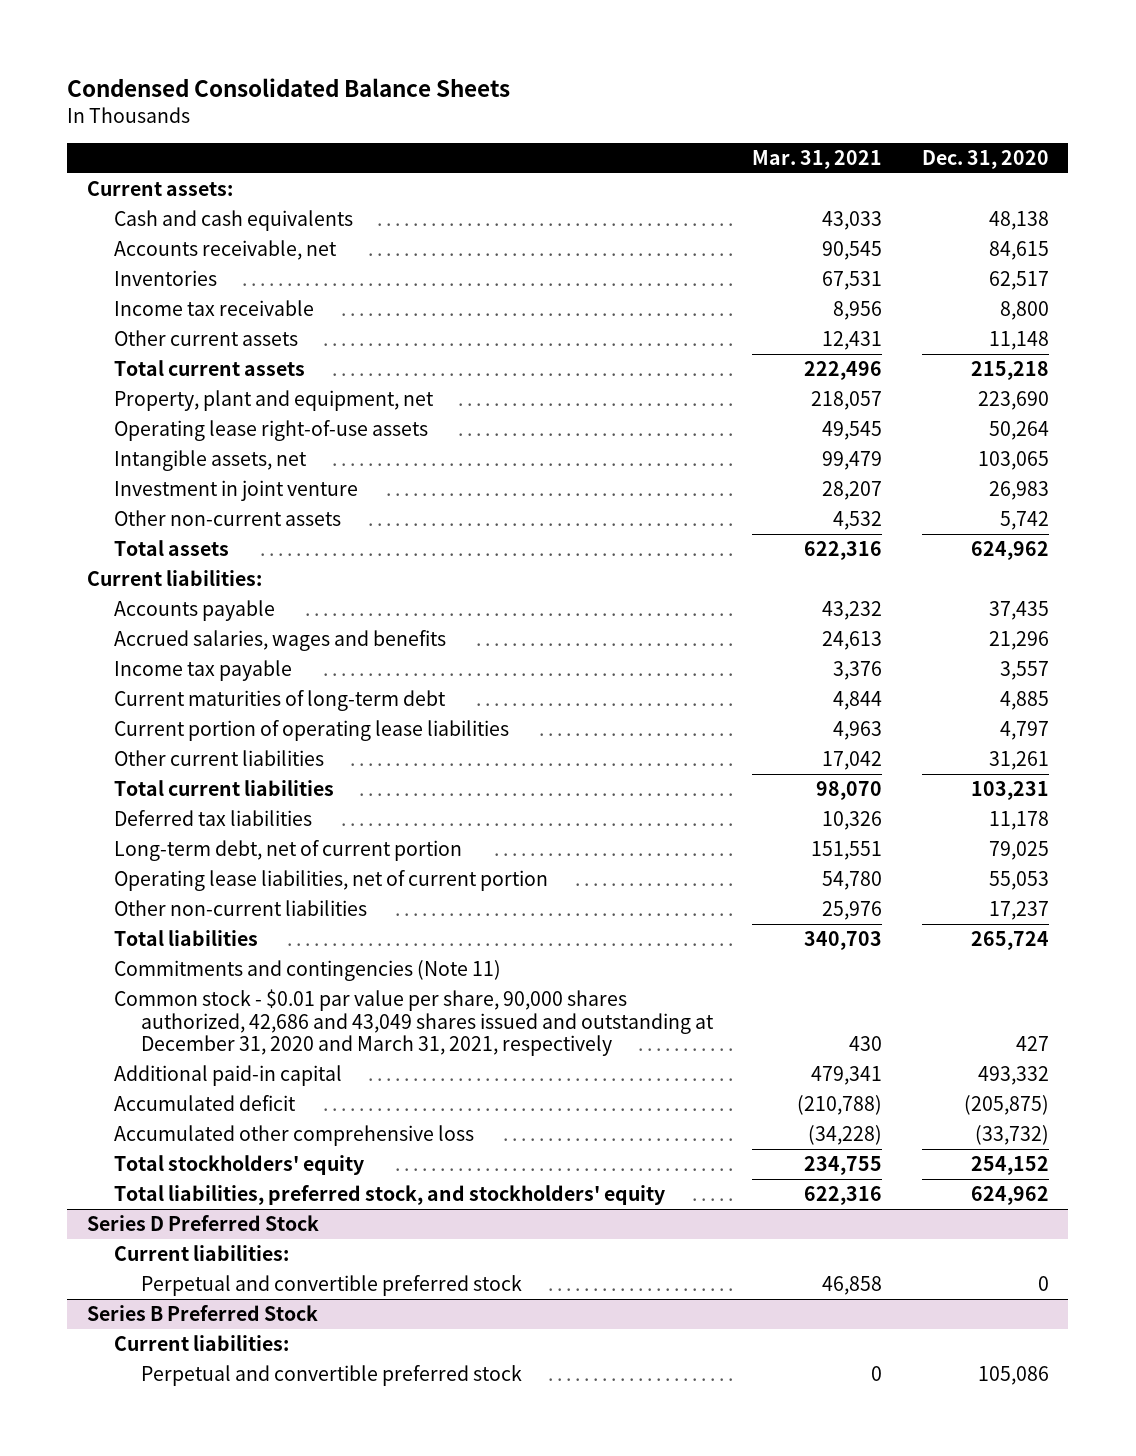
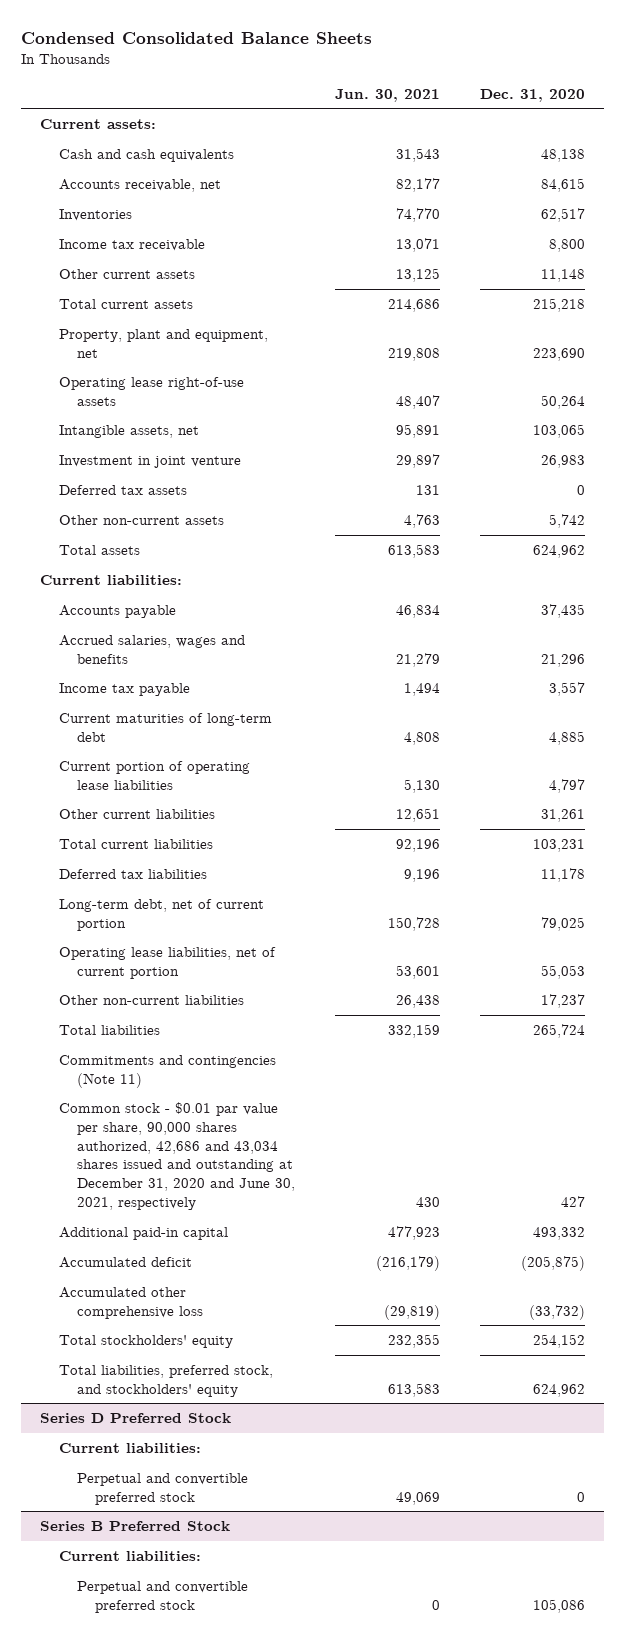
[752,149,883,169] Mar. 31, 2021 -> none
none -> [334,88,440,102] Jun. 30, 2021
none -> [58,484,187,495] Deferred tax assets
[113,989,715,1057] Common stock - $0.01 par value per share, 90,000 shares authorized, 42,686 and 43,049 shares issued and outstanding at December 31, 2020 and March 31, 2021, respectively -> [58,1101,295,1211] Common stock - $0.01 par value per share, 90,000 shares authorized, 42,686 and 43,034 shares issued and outstanding at December 31, 2020 and June 30, 2021, respectively

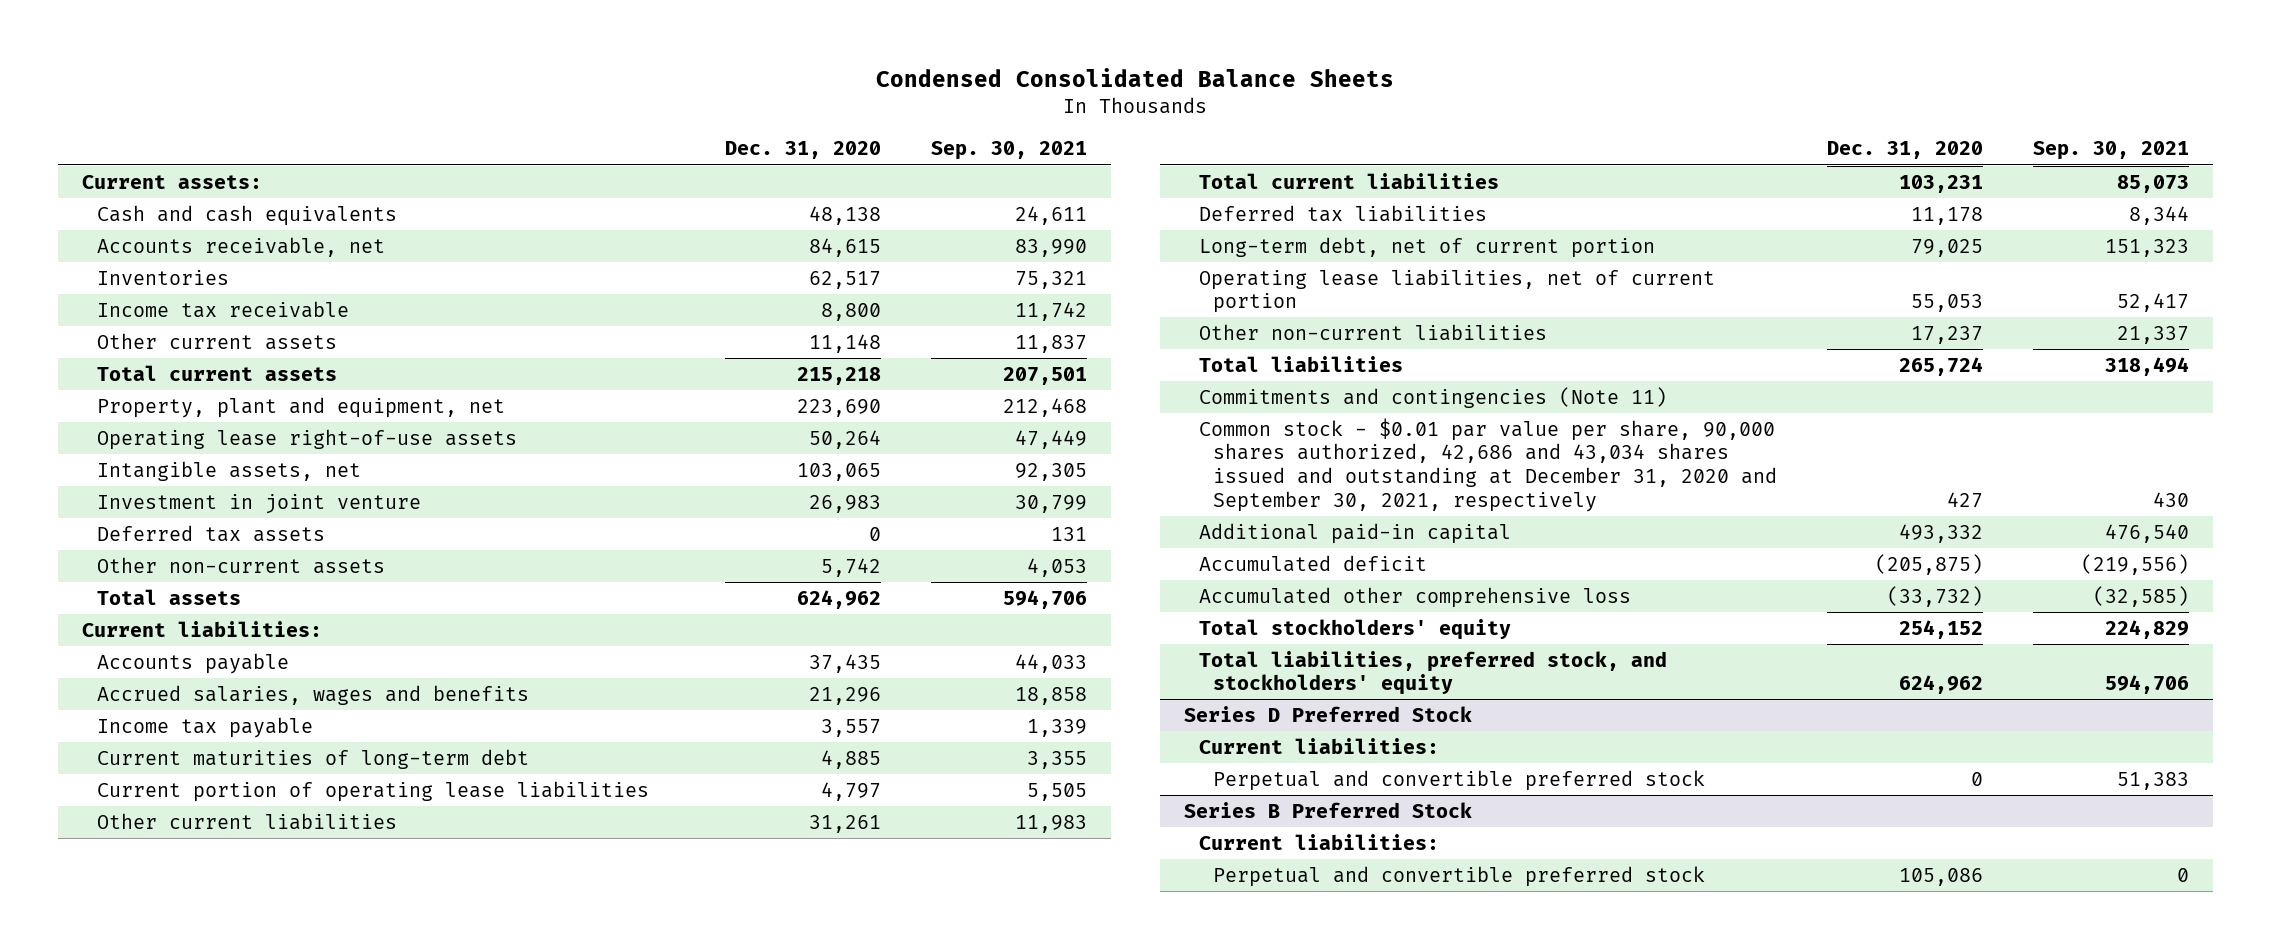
[334,88,440,102] Jun. 30, 2021 -> none
none -> [930,141,1087,161] Sep. 30, 2021
[58,1101,295,1211] Common stock - $0.01 par value per share, 90,000 shares authorized, 42,686 and 43,034 shares issued and outstanding at December 31, 2020 and June 30, 2021, respectively -> [1198,417,1778,512] Common stock - $0.01 par value per share, 90,000 shares authorized, 42,686 and 43,034 shares issued and outstanding at December 31, 2020 and September 30, 2021, respectively

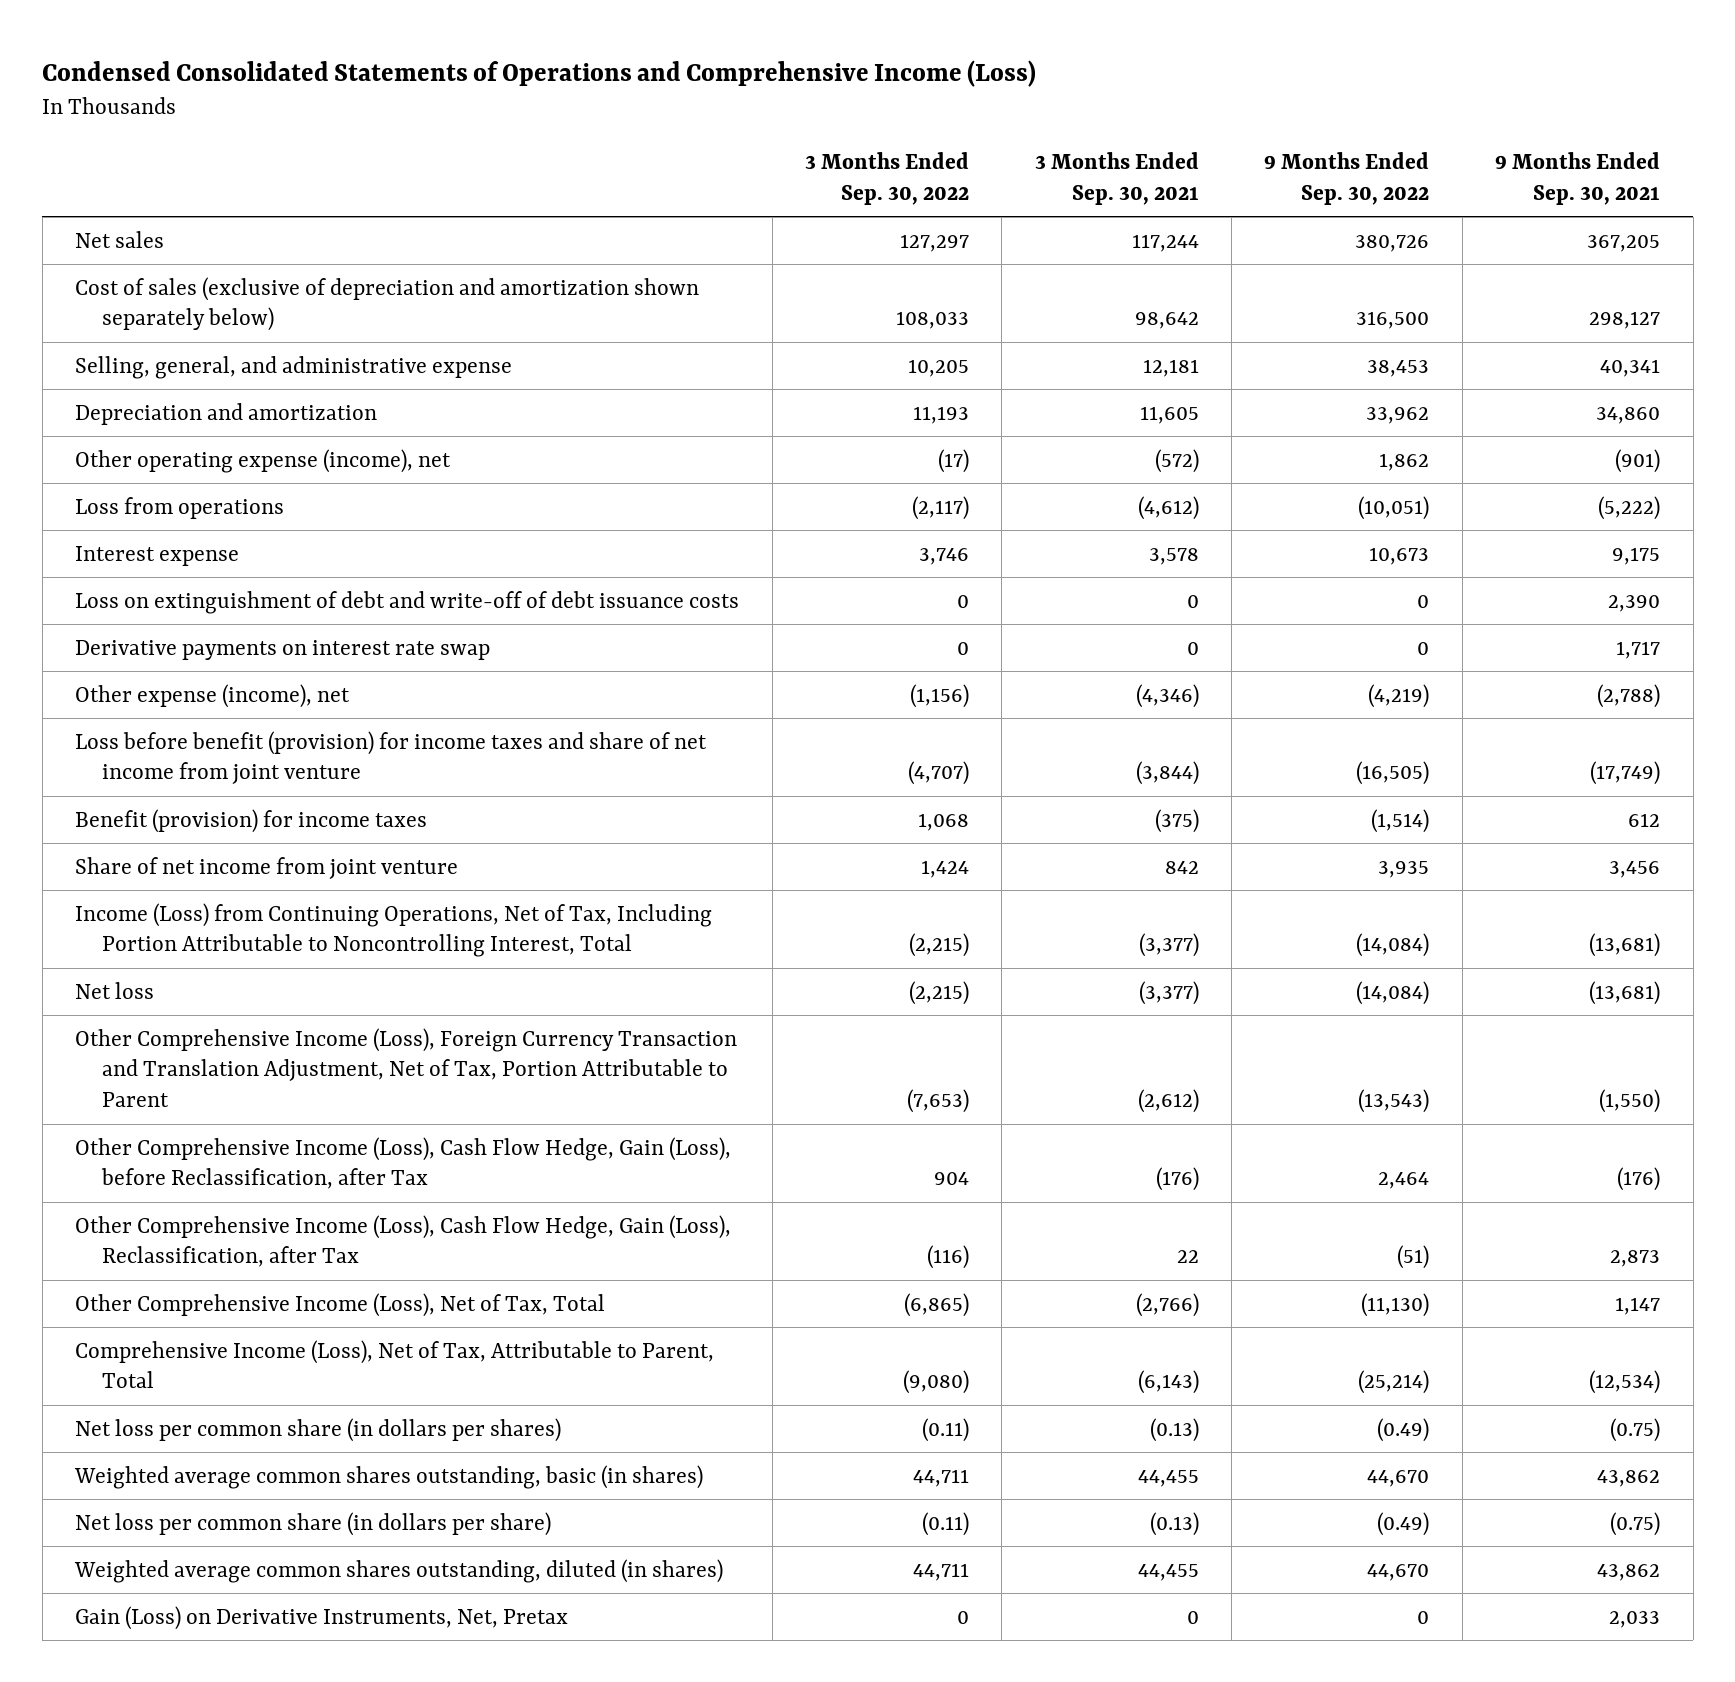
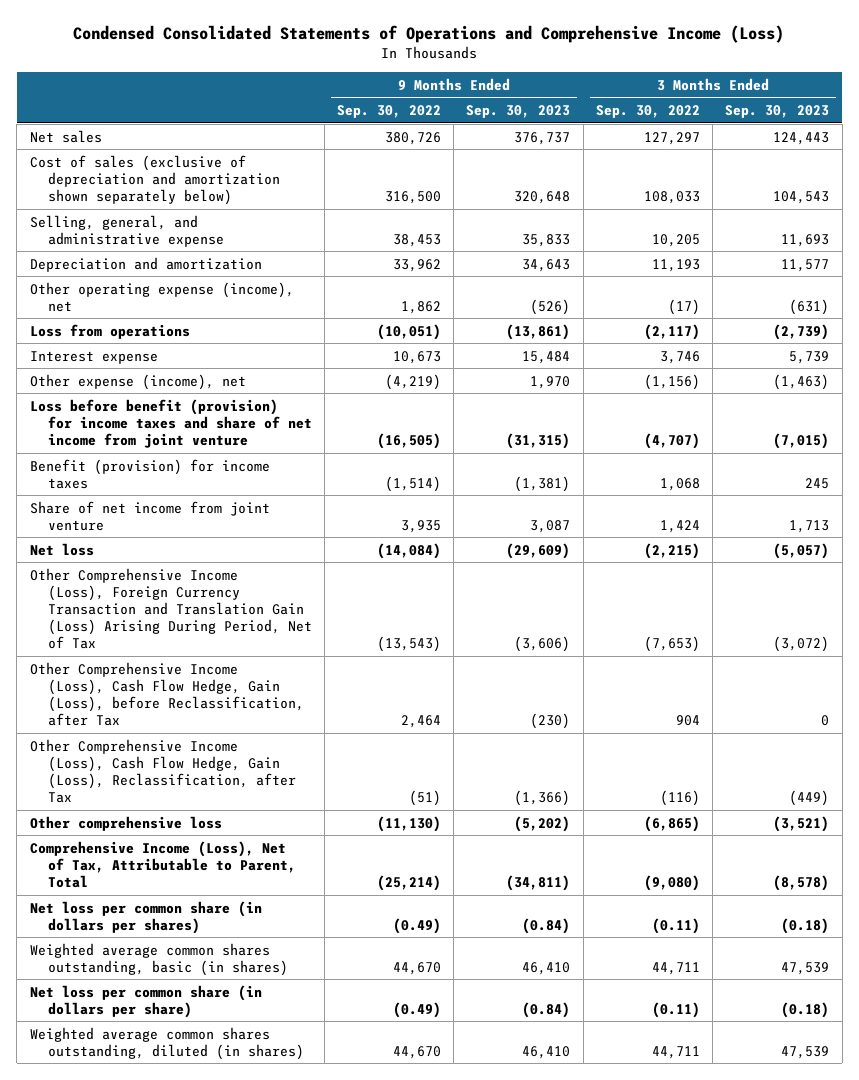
[1034,152,1199,205] 3 Months Ended Sep. 30, 2021 -> none
[1495,152,1661,205] 9 Months Ended Sep. 30, 2021 -> none
none -> [466,104,571,118] Sep. 30, 2023
none -> [725,104,830,118] Sep. 30, 2023
[75,590,740,614] Loss on extinguishment of debt and write-off of debt issuance costs -> none
[75,639,491,660] Derivative payments on interest rate swap -> none
[75,902,713,958] Income (Loss) from Continuing Operations, Net of Tax, Including Portion Attributable to Noncontrolling Interest, Total -> none
[75,1027,738,1107] Other Comprehensive Income (Loss), Foreign Currency Transaction and Translation Adjustment, Net of Tax, Portion Attributable to Parent -> [29,567,312,650] Other Comprehensive Income (Loss), Foreign Currency Transaction and Translation Gain (Loss) Arising During Period, Net of Tax
[75,1292,606,1317] Other Comprehensive Income (Loss), Net of Tax, Total -> [29,815,222,831] Other comprehensive loss
[75,1605,569,1630] Gain (Loss) on Derivative Instruments, Net, Pretax -> none

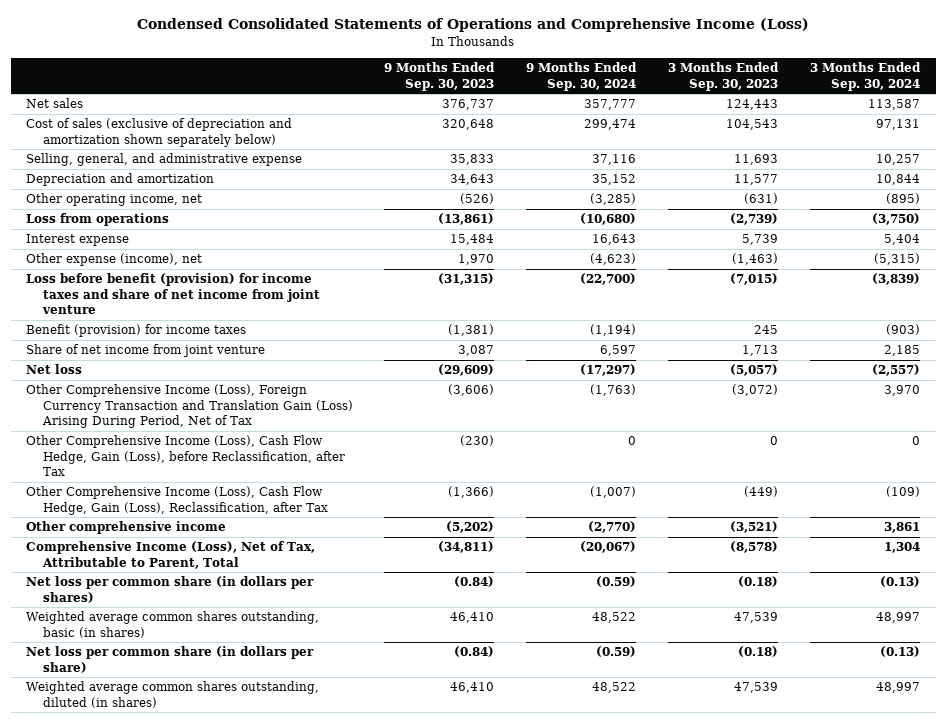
[337,104,442,118] Sep. 30, 2022 -> none
[595,104,700,118] Sep. 30, 2022 -> none
none -> [526,62,638,91] 9 Months Ended Sep. 30, 2024
none -> [809,62,921,91] 3 Months Ended Sep. 30, 2024
[29,281,294,312] Other operating expense (income), net -> [26,193,203,207] Other operating income, net
[29,815,222,831] Other comprehensive loss -> [26,521,227,535] Other comprehensive income

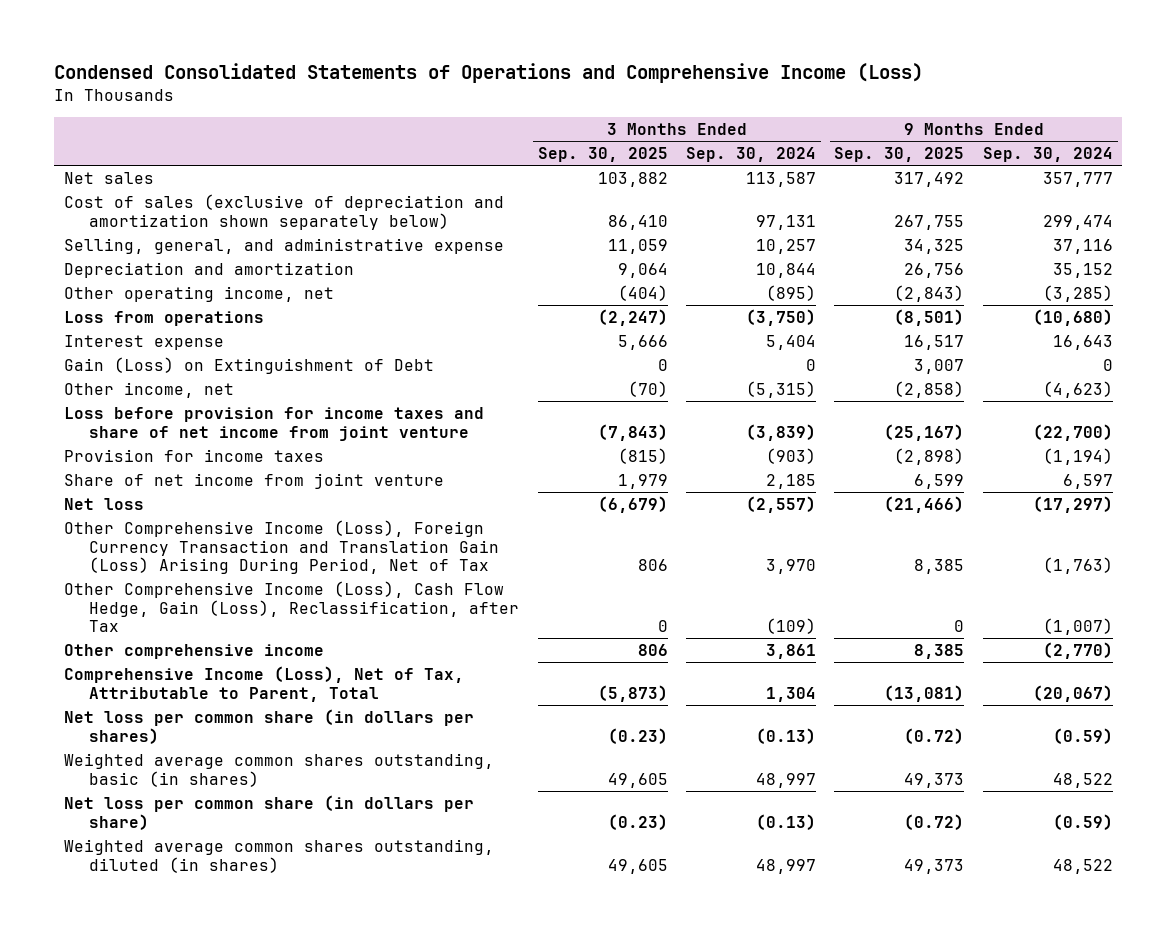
[384,62,496,91] 9 Months Ended Sep. 30, 2023 -> none
[667,62,779,91] 3 Months Ended Sep. 30, 2023 -> none
none -> [537,147,668,163] Sep. 30, 2025
none -> [834,147,965,163] Sep. 30, 2025
none -> [63,356,434,374] Gain (Loss) on Extinguishment of Debt
[26,253,203,267] Other expense (income), net -> [63,381,234,398] Other income, net
[26,273,320,315] Loss before benefit (provision) for income taxes and share of net income from joint venture -> [63,406,484,441] Loss before provision for income taxes and share of net income from joint venture
[26,324,247,338] Benefit (provision) for income taxes -> [63,448,324,462] Provision for income taxes
[26,435,345,477] Other Comprehensive Income (Loss), Cash Flow Hedge, Gain (Loss), before Reclassification, after Tax -> none

